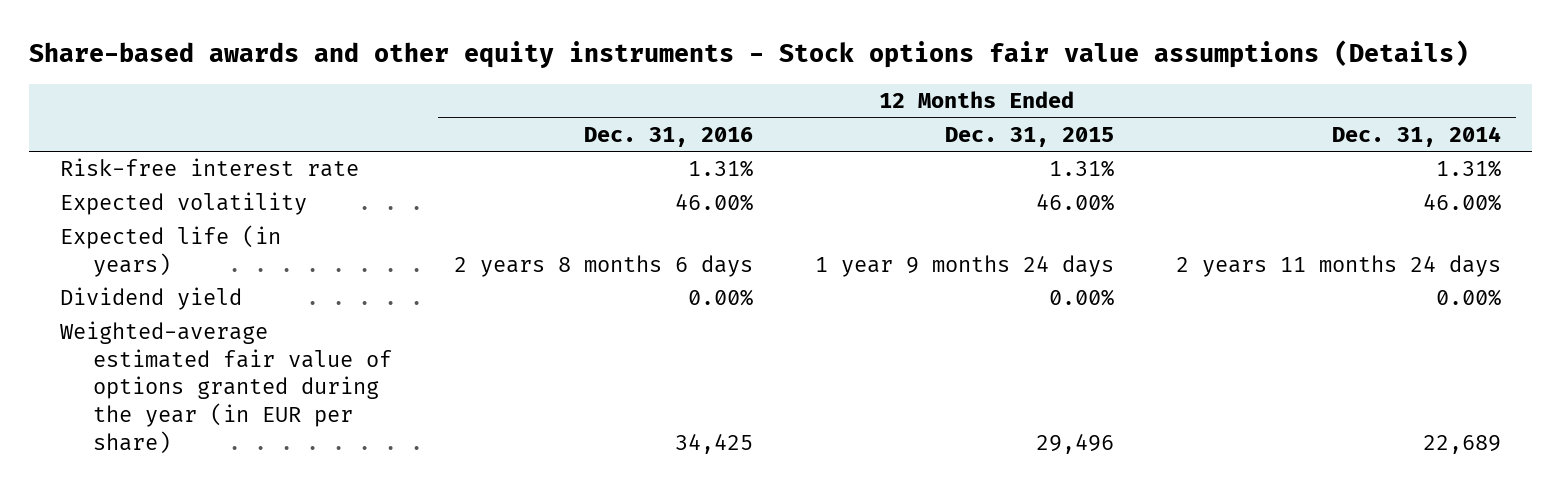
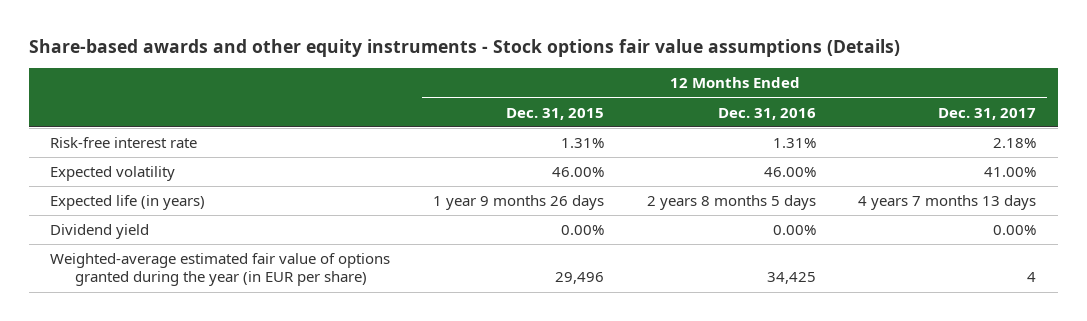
[1331,125,1501,147] Dec. 31, 2014 -> none
none -> [938,107,1037,120] Dec. 31, 2017
[453,254,753,277] 2 years 8 months 6 days -> [646,195,816,211] 2 years 8 months 5 days
[814,254,1114,277] 1 year 9 months 24 days -> [432,195,604,211] 1 year 9 months 26 days

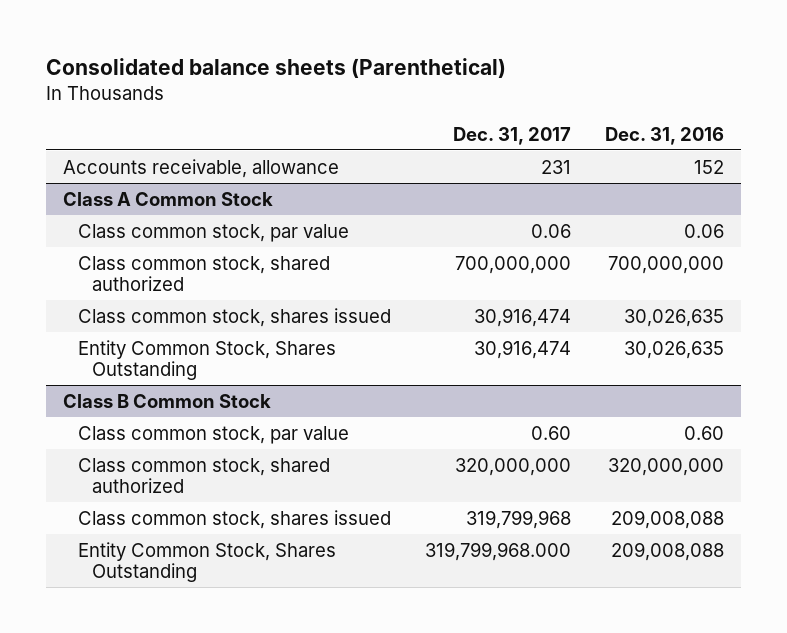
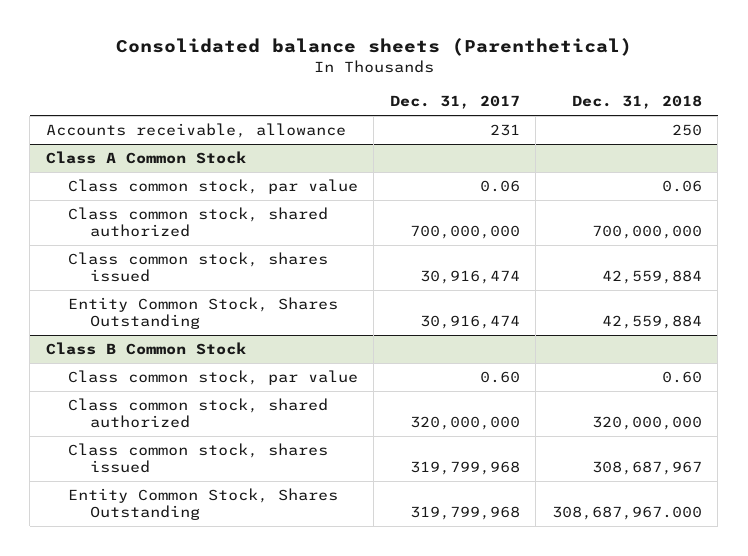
[604,126,724,145] Dec. 31, 2016 -> none
none -> [571,95,702,110] Dec. 31, 2018
[424,541,571,561] 319,799,968.000 -> [409,506,520,521] 319,799,968

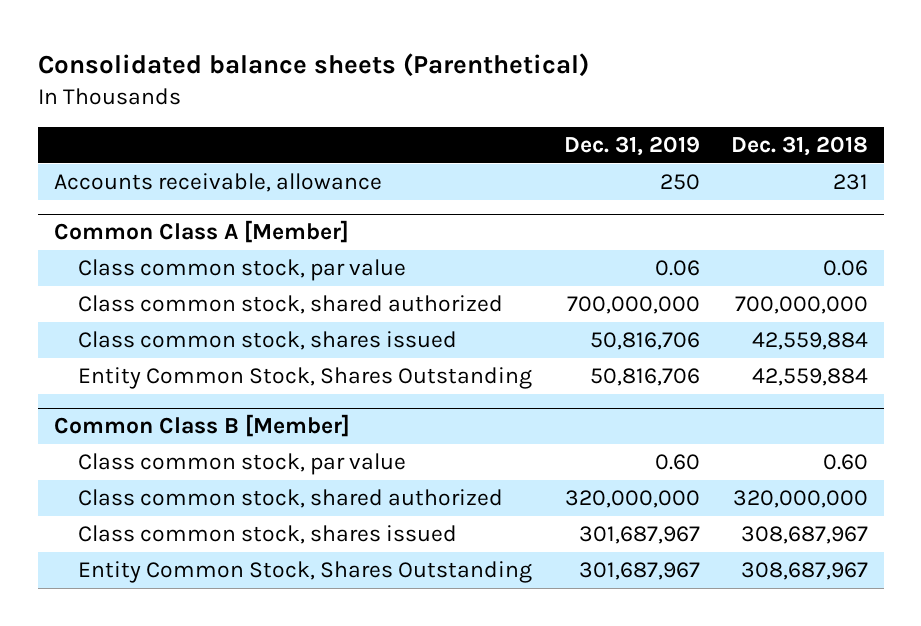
[389,95,520,110] Dec. 31, 2017 -> none
none -> [563,135,700,156] Dec. 31, 2019
[671,124,702,137] 250 -> [832,174,868,191] 231
[45,151,246,165] Class A Common Stock -> [53,220,349,244] Common Class A [Member]
[45,342,246,356] Class B Common Stock -> [53,414,350,438] Common Class B [Member]
[551,506,702,521] 308,687,967.000 -> [740,562,868,581] 308,687,967

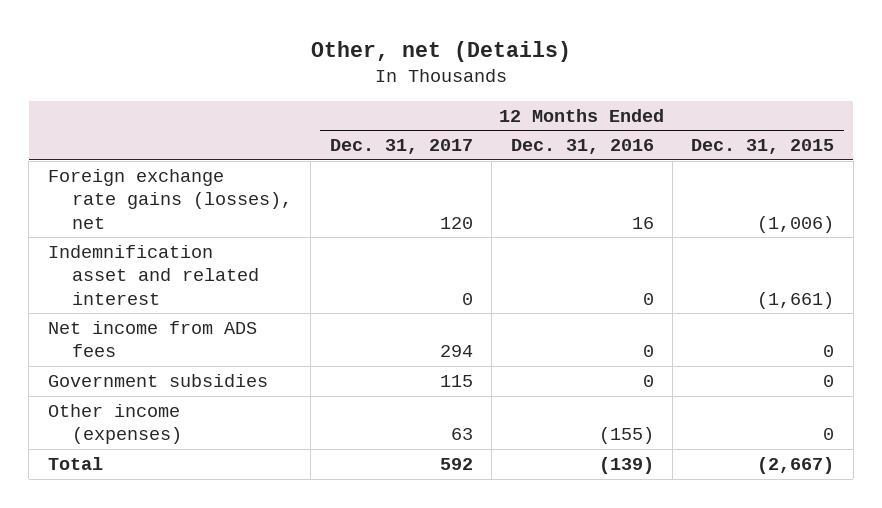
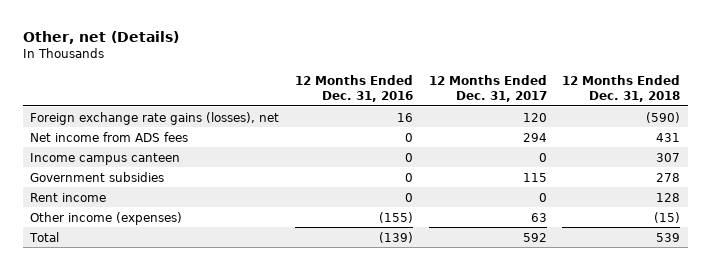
[691,139,835,155] Dec. 31, 2015 -> none
none -> [562,74,681,103] 12 Months Ended Dec. 31, 2018
[47,244,259,305] Indemnification asset and related interest -> none
none -> [30,152,181,165] Income campus canteen
none -> [30,192,107,202] Rent income

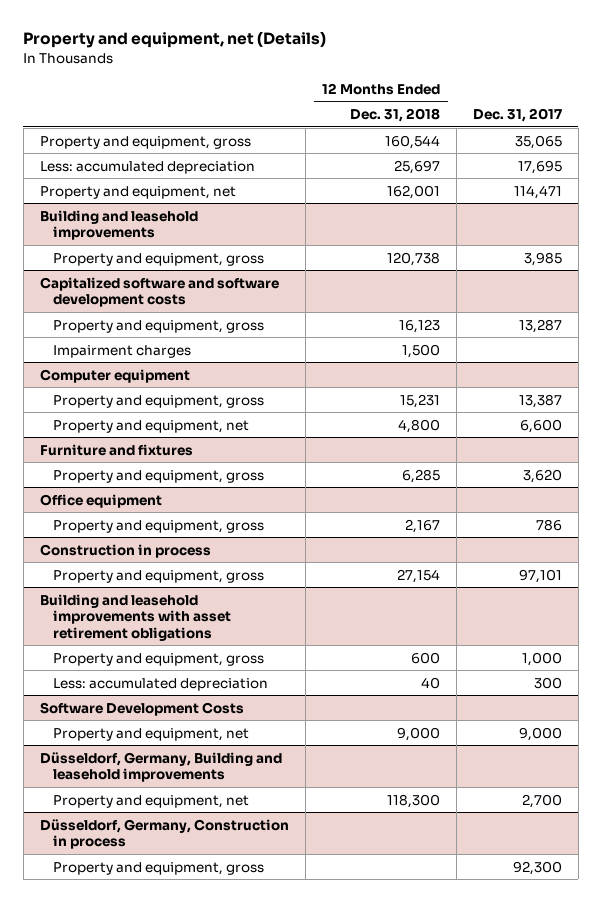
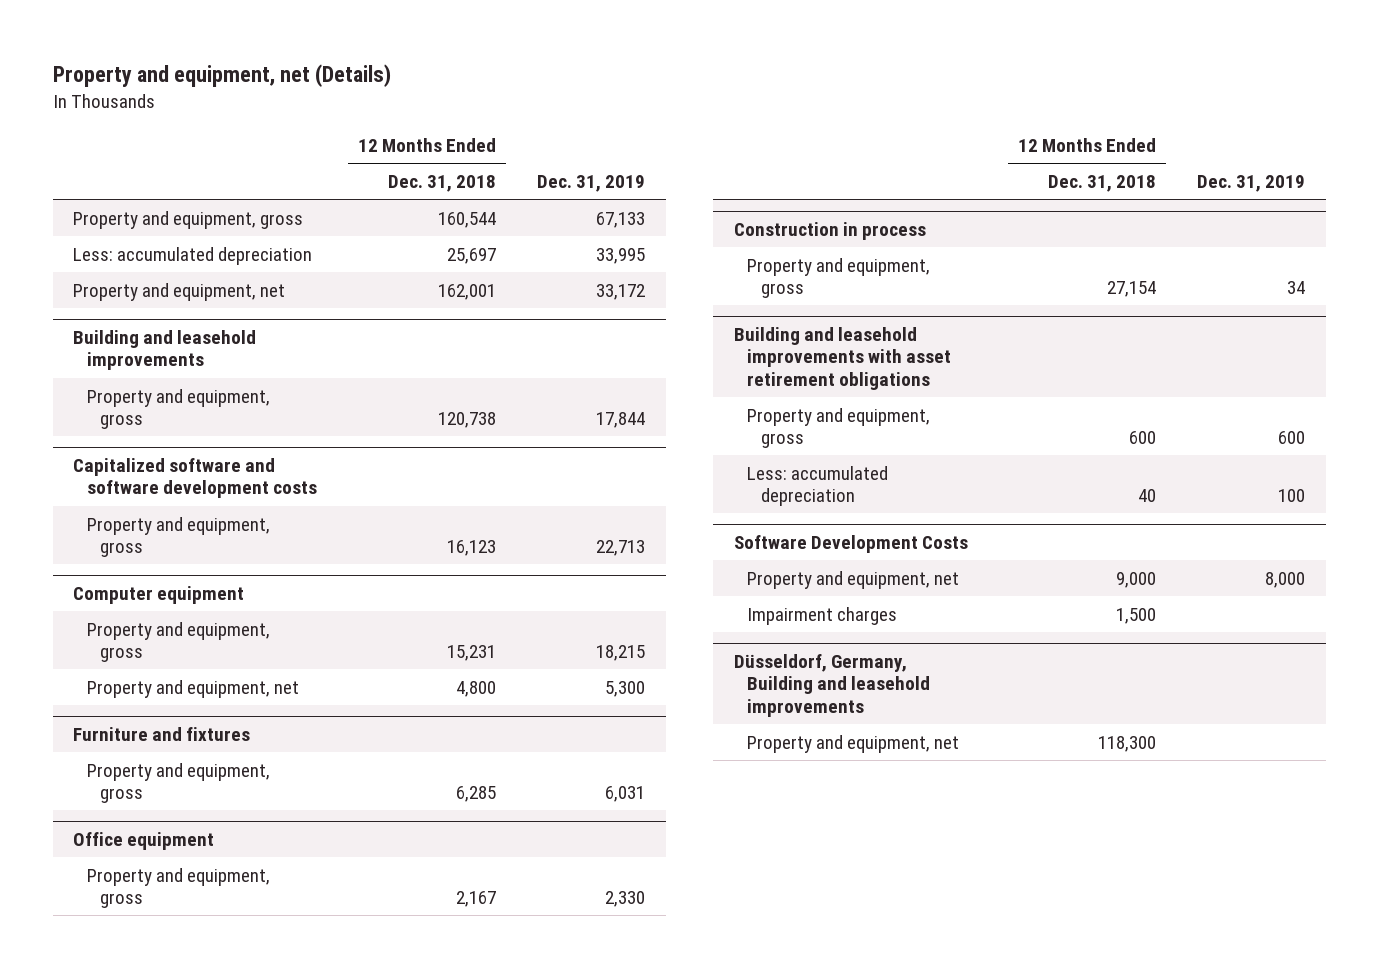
[472,107,562,122] Dec. 31, 2017 -> none
none -> [537,175,646,193] Dec. 31, 2019
[53,344,192,358] Impairment charges -> none
none -> [747,606,898,625] Impairment charges
[39,818,289,850] Düsseldorf, Germany, Construction in process -> none
[53,861,265,875] Property and equipment, gross -> none

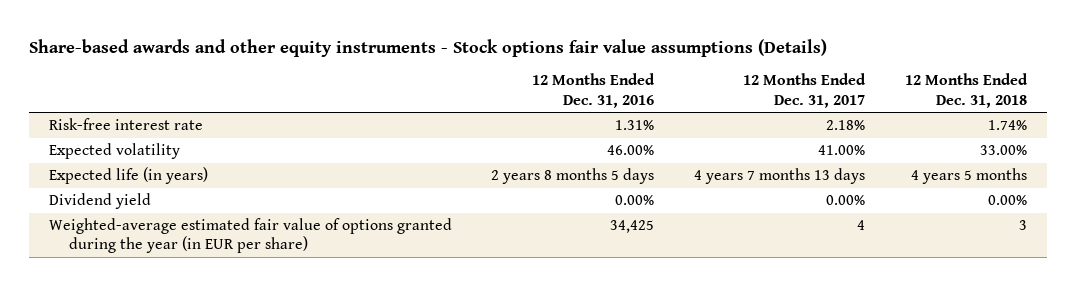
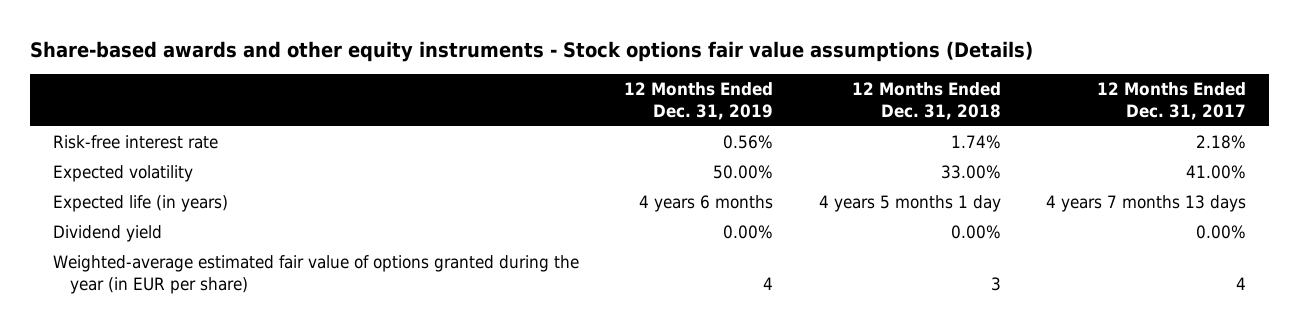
[532,73,656,108] 12 Months Ended Dec. 31, 2016 -> none
none -> [624,82,774,120] 12 Months Ended Dec. 31, 2019
[910,168,1027,185] 4 years 5 months -> [818,195,1001,213] 4 years 5 months 1 day

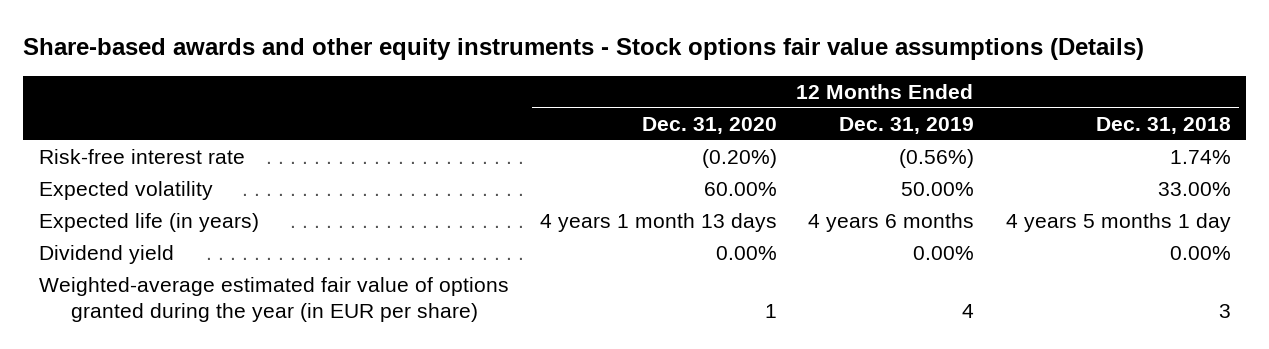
[1097,82,1247,120] 12 Months Ended Dec. 31, 2017 -> none
none -> [641,116,777,134] Dec. 31, 2020
[723,135,774,150] 0.56% -> [899,149,975,169] (0.56%)

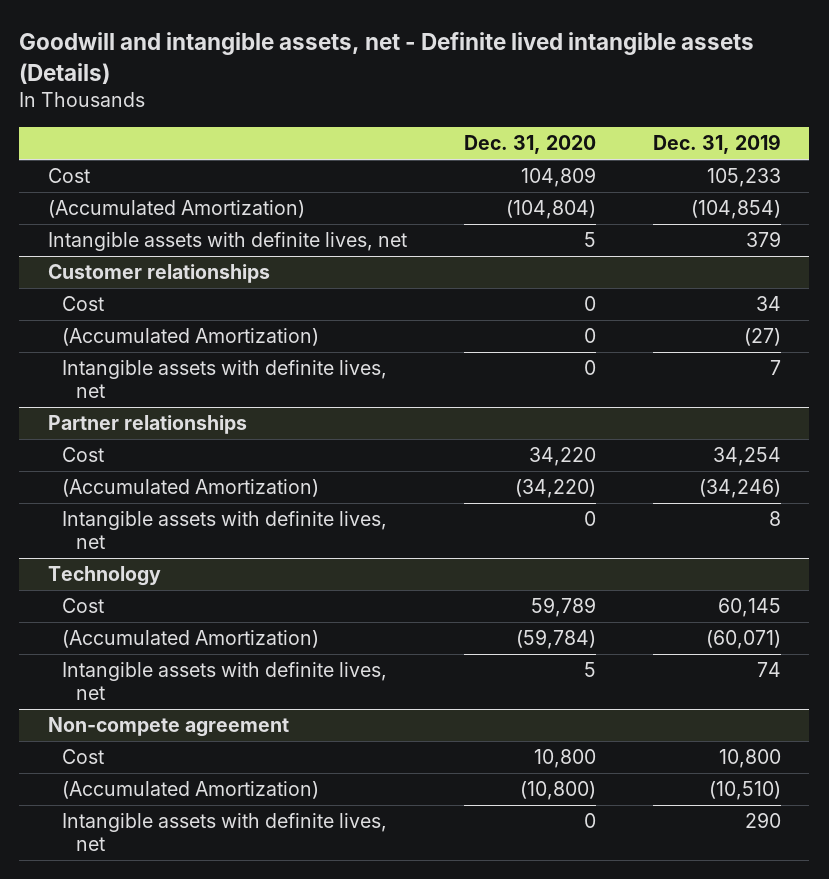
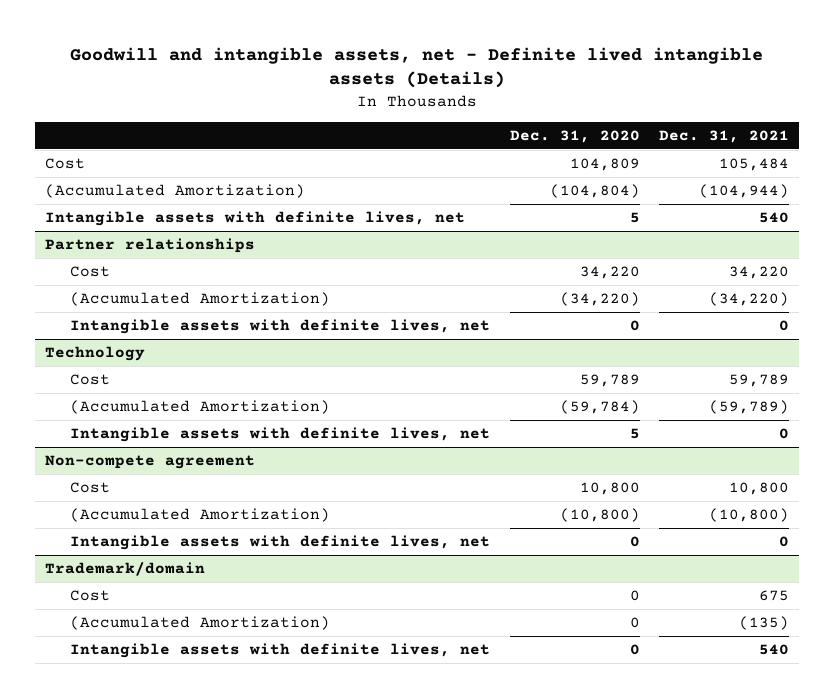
[652,134,781,155] Dec. 31, 2019 -> none
none -> [659,129,790,143] Dec. 31, 2021
[47,264,270,284] Customer relationships -> none
[62,296,105,312] Cost -> none
[62,328,320,347] (Accumulated Amortization) -> none
[62,360,388,399] Intangible assets with definite lives, net -> none
none -> [44,561,205,576] Trademark/domain
none -> [69,589,110,601] Cost
none -> [69,615,330,630] (Accumulated Amortization)
none -> [69,642,490,658] Intangible assets with definite lives, net

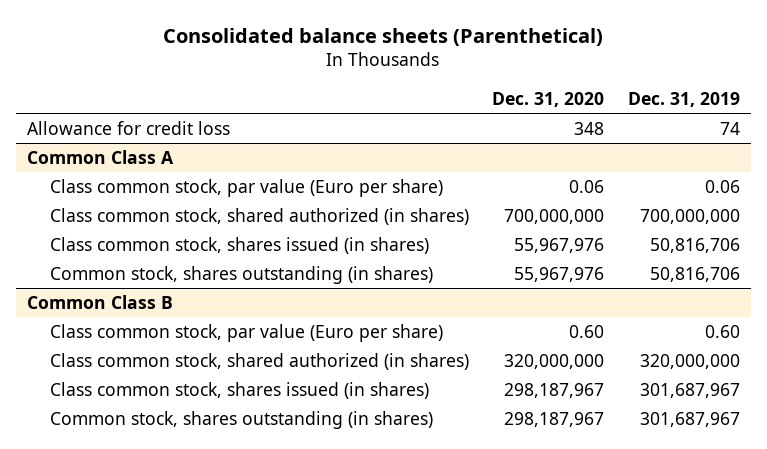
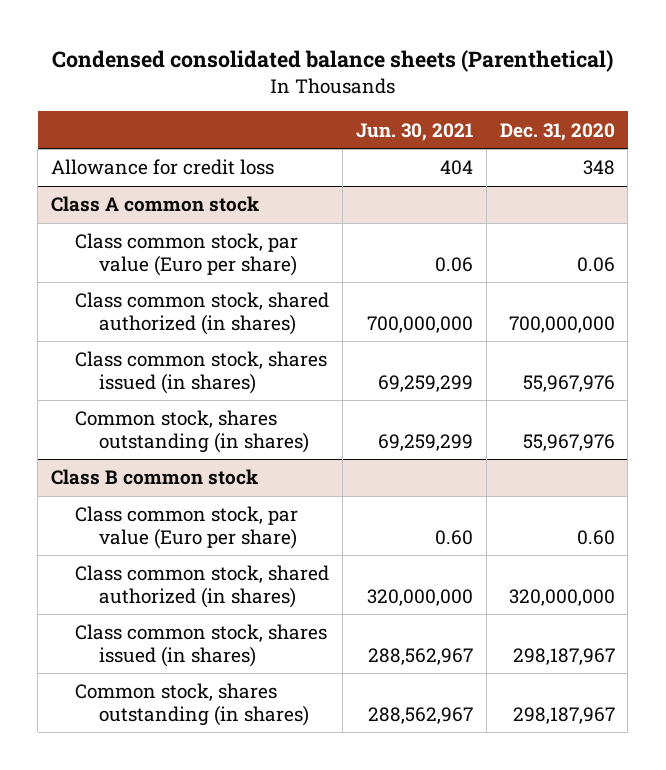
[163,27,604,46] Consolidated balance sheets (Parenthetical) -> [51,50,613,73] Condensed consolidated balance sheets (Parenthetical)
[627,92,740,108] Dec. 31, 2019 -> none
none -> [355,122,473,141] Jun. 30, 2021
[27,149,175,164] Common Class A -> [51,196,260,213] Class A common stock
[27,294,174,309] Common Class B -> [51,469,259,486] Class B common stock

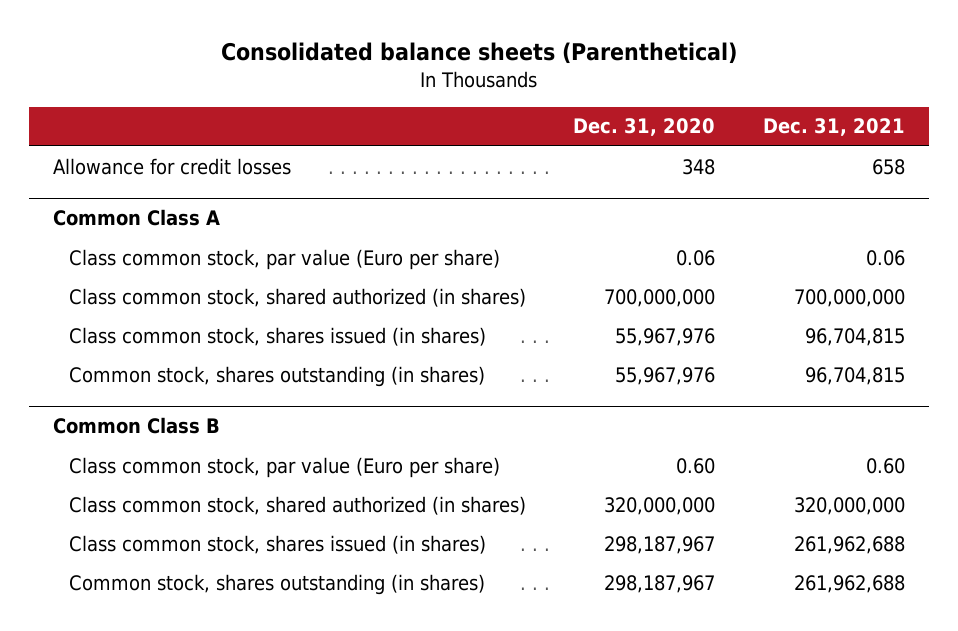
[51,50,613,73] Condensed consolidated balance sheets (Parenthetical) -> [221,42,738,65] Consolidated balance sheets (Parenthetical)
[355,122,473,141] Jun. 30, 2021 -> none
none -> [762,118,905,137] Dec. 31, 2021
[51,159,275,176] Allowance for credit loss -> [53,157,292,175] Allowance for credit losses
[51,196,260,213] Class A common stock -> [53,209,221,227] Common Class A
[51,469,259,486] Class B common stock -> [53,417,221,435] Common Class B

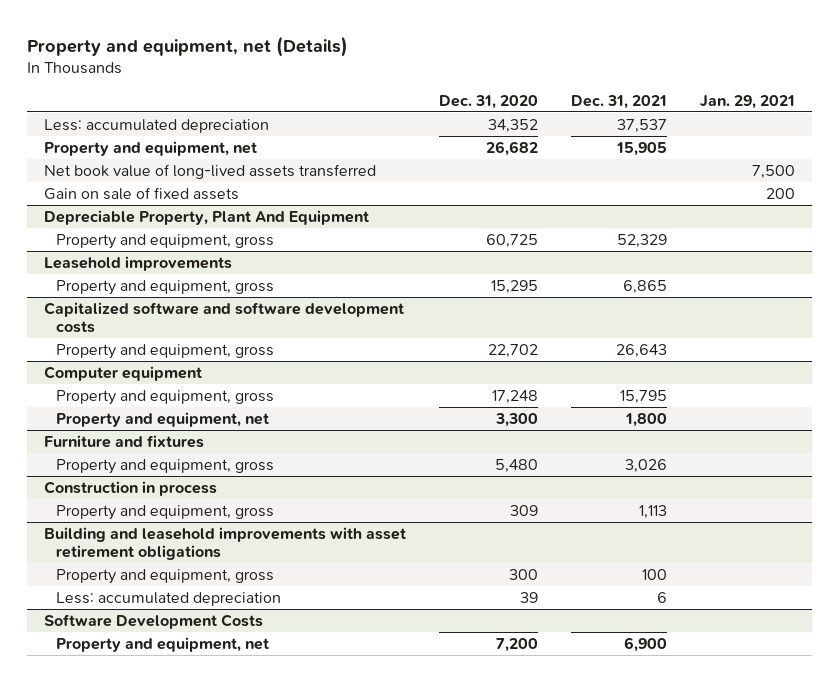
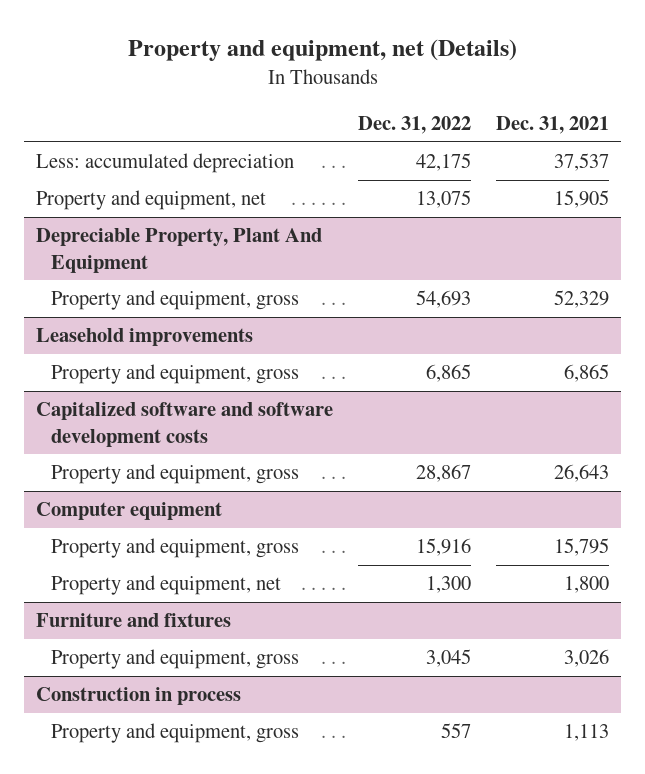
[438,94,538,109] Dec. 31, 2020 -> none
[700,94,796,109] Jan. 29, 2021 -> none
none -> [358,116,472,135] Dec. 31, 2022
[43,163,376,179] Net book value of long-lived assets transferred -> none
[43,186,239,200] Gain on sale of fixed assets -> none
[43,526,406,561] Building and leasehold improvements with asset retirement obligations -> none
[56,568,275,584] Property and equipment, gross -> none
[56,591,282,606] Less: accumulated depreciation -> none
[43,613,263,629] Software Development Costs -> none
[56,636,270,652] Property and equipment, net -> none

